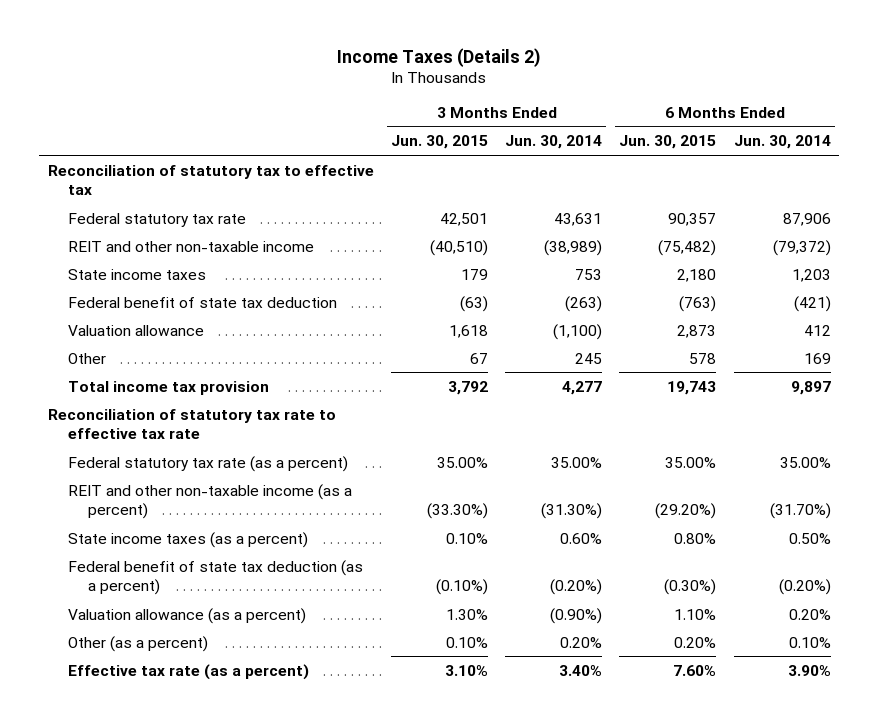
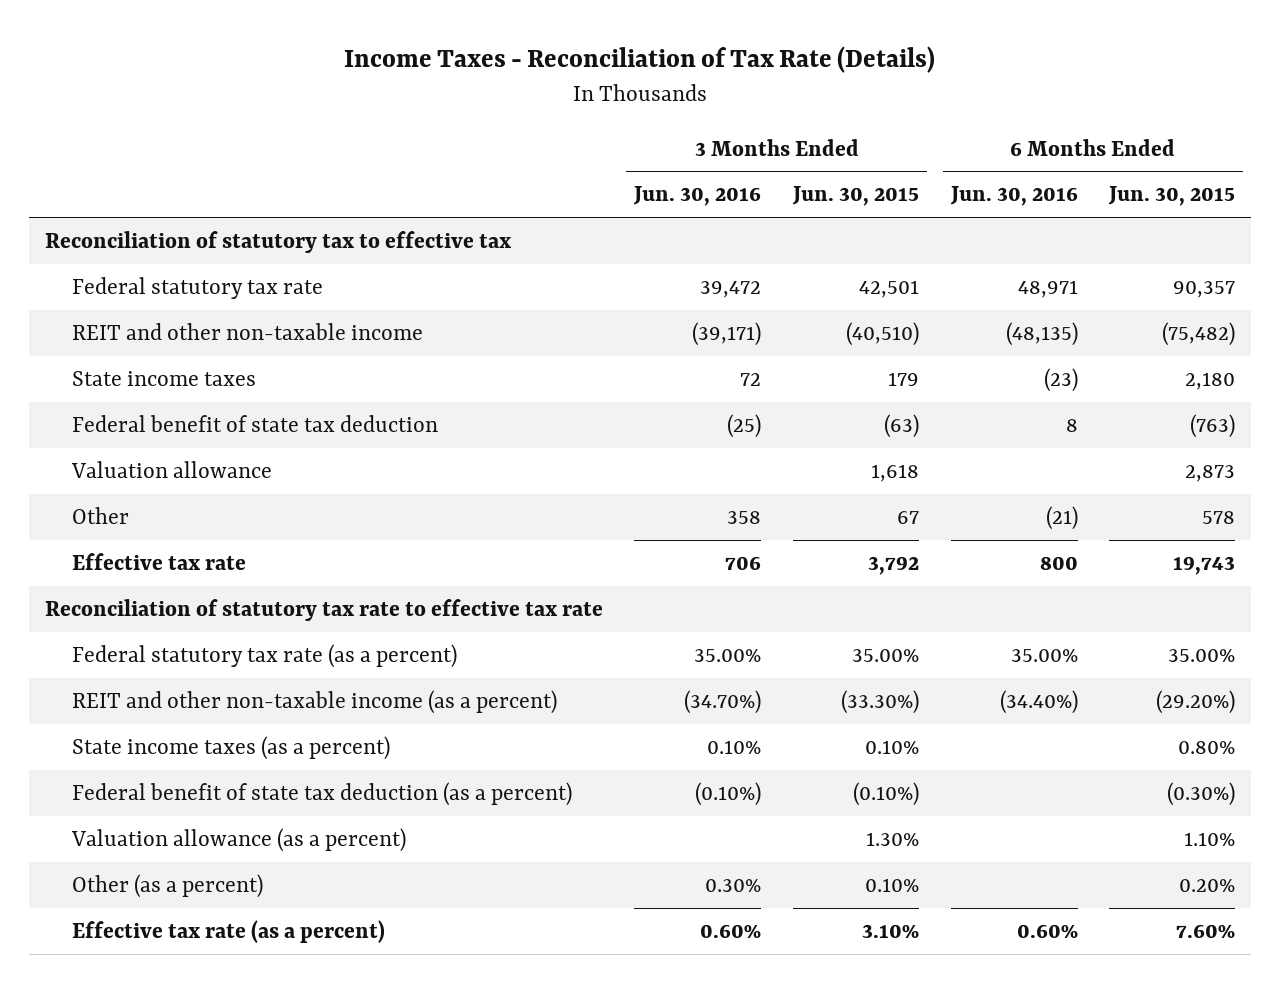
[337,47,542,67] Income Taxes (Details 2) -> [343,46,935,74] Income Taxes - Reconciliation of Tax Rate (Details)
[505,135,603,150] Jun. 30, 2014 -> none
[733,135,831,150] Jun. 30, 2014 -> none
none -> [633,186,762,207] Jun. 30, 2016
none -> [949,186,1078,207] Jun. 30, 2016
[67,380,269,395] Total income tax provision -> [71,552,246,570] Effective tax rate

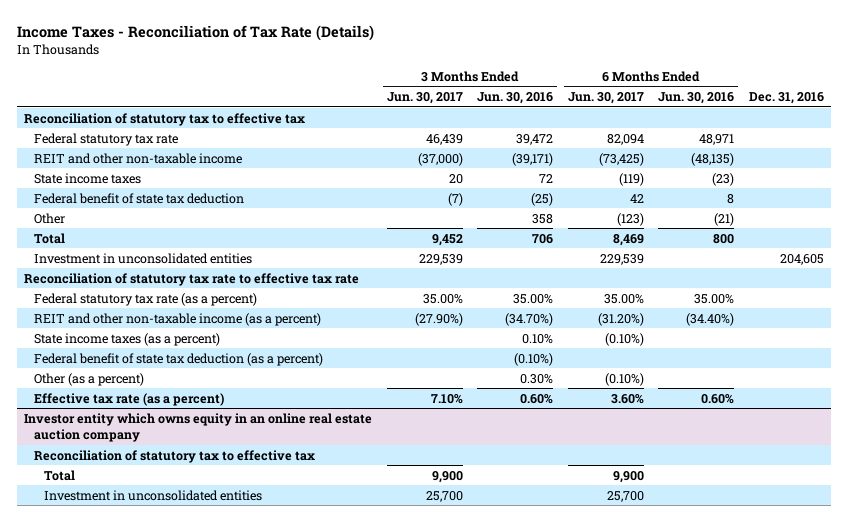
[791,186,919,207] Jun. 30, 2015 -> none
[1108,186,1236,207] Jun. 30, 2015 -> none
none -> [386,92,463,105] Jun. 30, 2017
none -> [567,92,644,105] Jun. 30, 2017
none -> [748,92,824,105] Dec. 31, 2016
[70,460,272,478] Valuation allowance -> none
[71,552,246,570] Effective tax rate -> [34,232,66,244] Total
none -> [34,252,253,264] Investment in unconsolidated entities
[70,827,406,852] Valuation allowance (as a percent) -> none
none -> [24,412,373,443] Investor entity which owns equity in an online real estate auction company
none -> [34,449,316,463] Reconciliation of statutory tax to effective tax
none -> [43,469,75,481] Total
none -> [43,489,262,501] Investment in unconsolidated entities

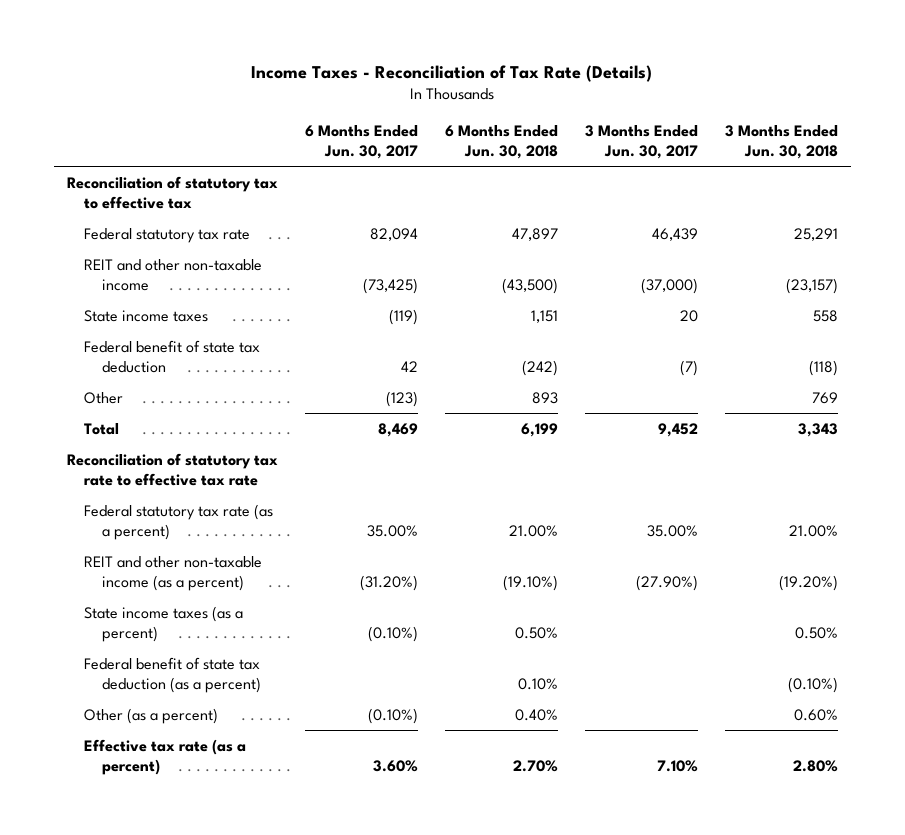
[477,92,554,105] Jun. 30, 2016 -> none
[658,92,735,105] Jun. 30, 2016 -> none
[748,92,824,105] Dec. 31, 2016 -> none
none -> [444,125,558,159] 6 Months Ended Jun. 30, 2018
none -> [724,125,838,159] 3 Months Ended Jun. 30, 2018
[34,252,253,264] Investment in unconsolidated entities -> none
[24,412,373,443] Investor entity which owns equity in an online real estate auction company -> none
[34,449,316,463] Reconciliation of statutory tax to effective tax -> none
[43,469,75,481] Total -> none
[43,489,262,501] Investment in unconsolidated entities -> none

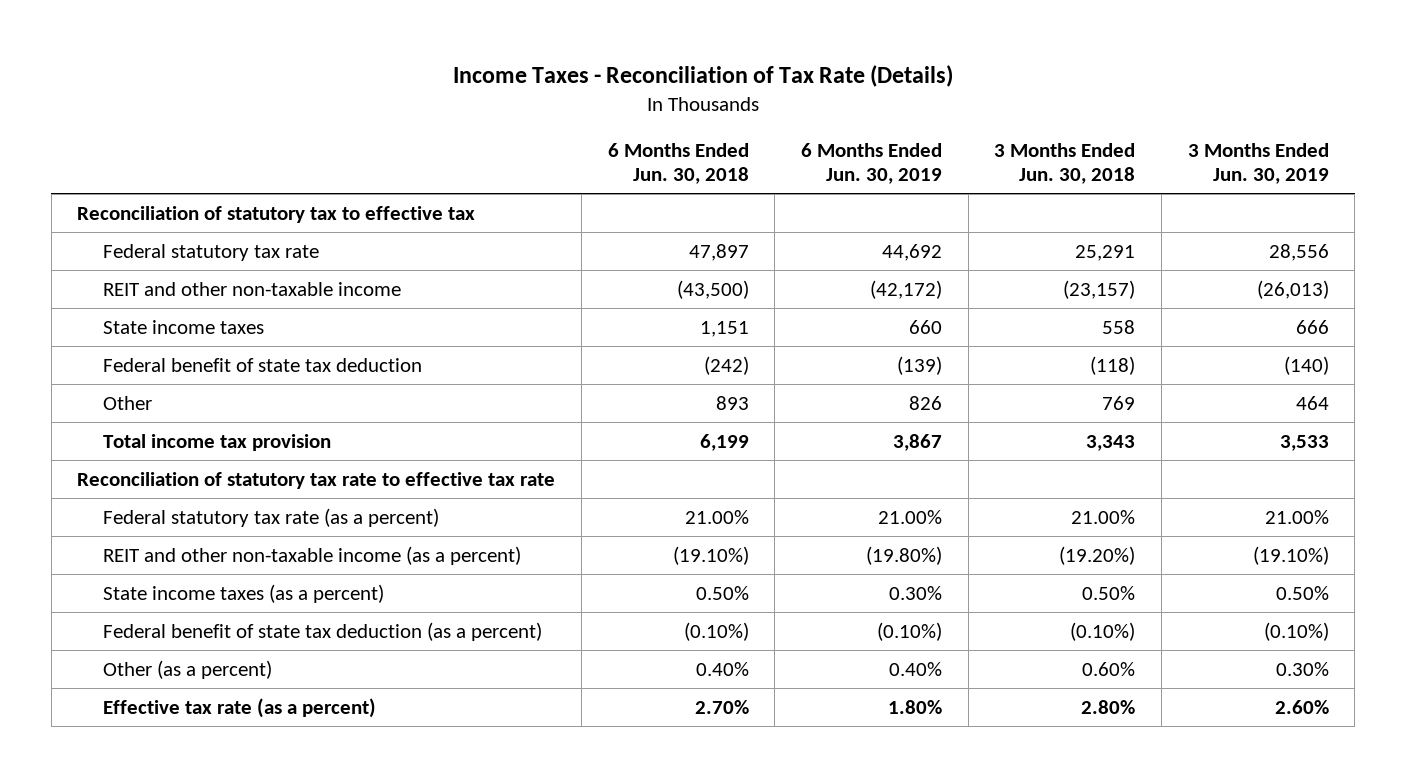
[304,125,418,159] 6 Months Ended Jun. 30, 2017 -> none
[584,125,698,159] 3 Months Ended Jun. 30, 2017 -> none
none -> [801,143,943,184] 6 Months Ended Jun. 30, 2019
none -> [1187,143,1329,184] 3 Months Ended Jun. 30, 2019
[84,422,120,435] Total -> [102,433,331,451] Total income tax provision
[517,677,558,690] 0.10% -> [683,621,749,641] (0.10%)

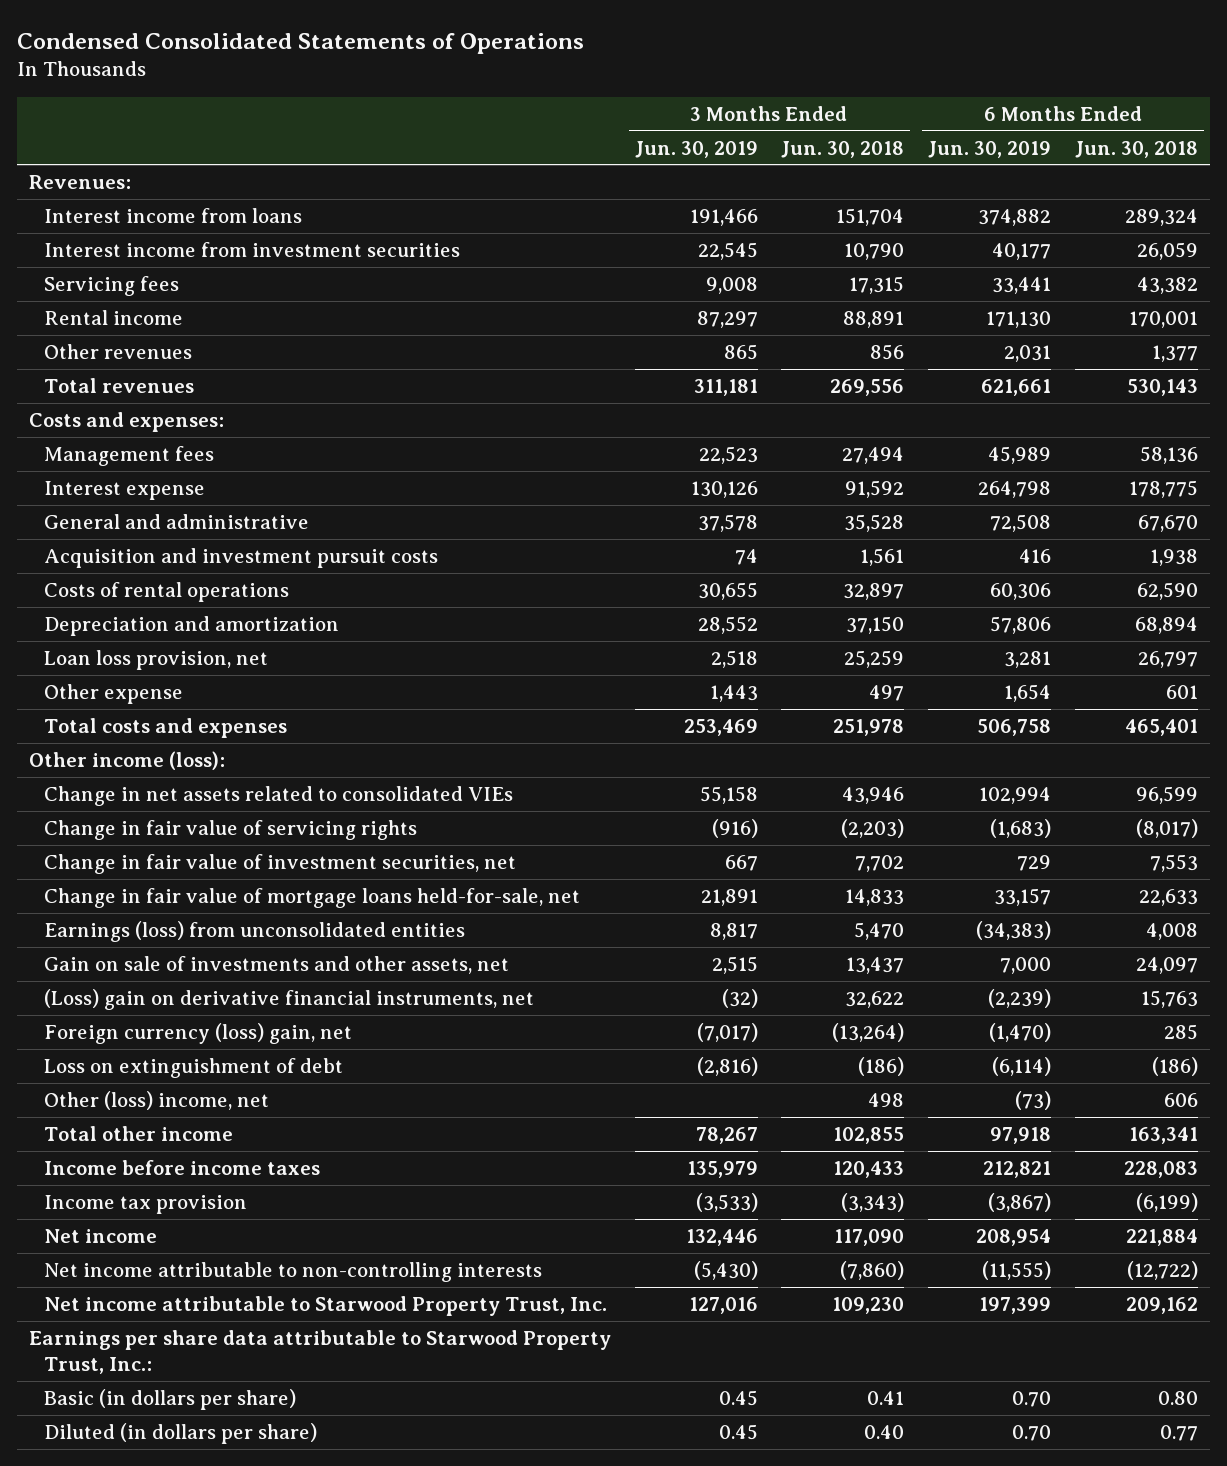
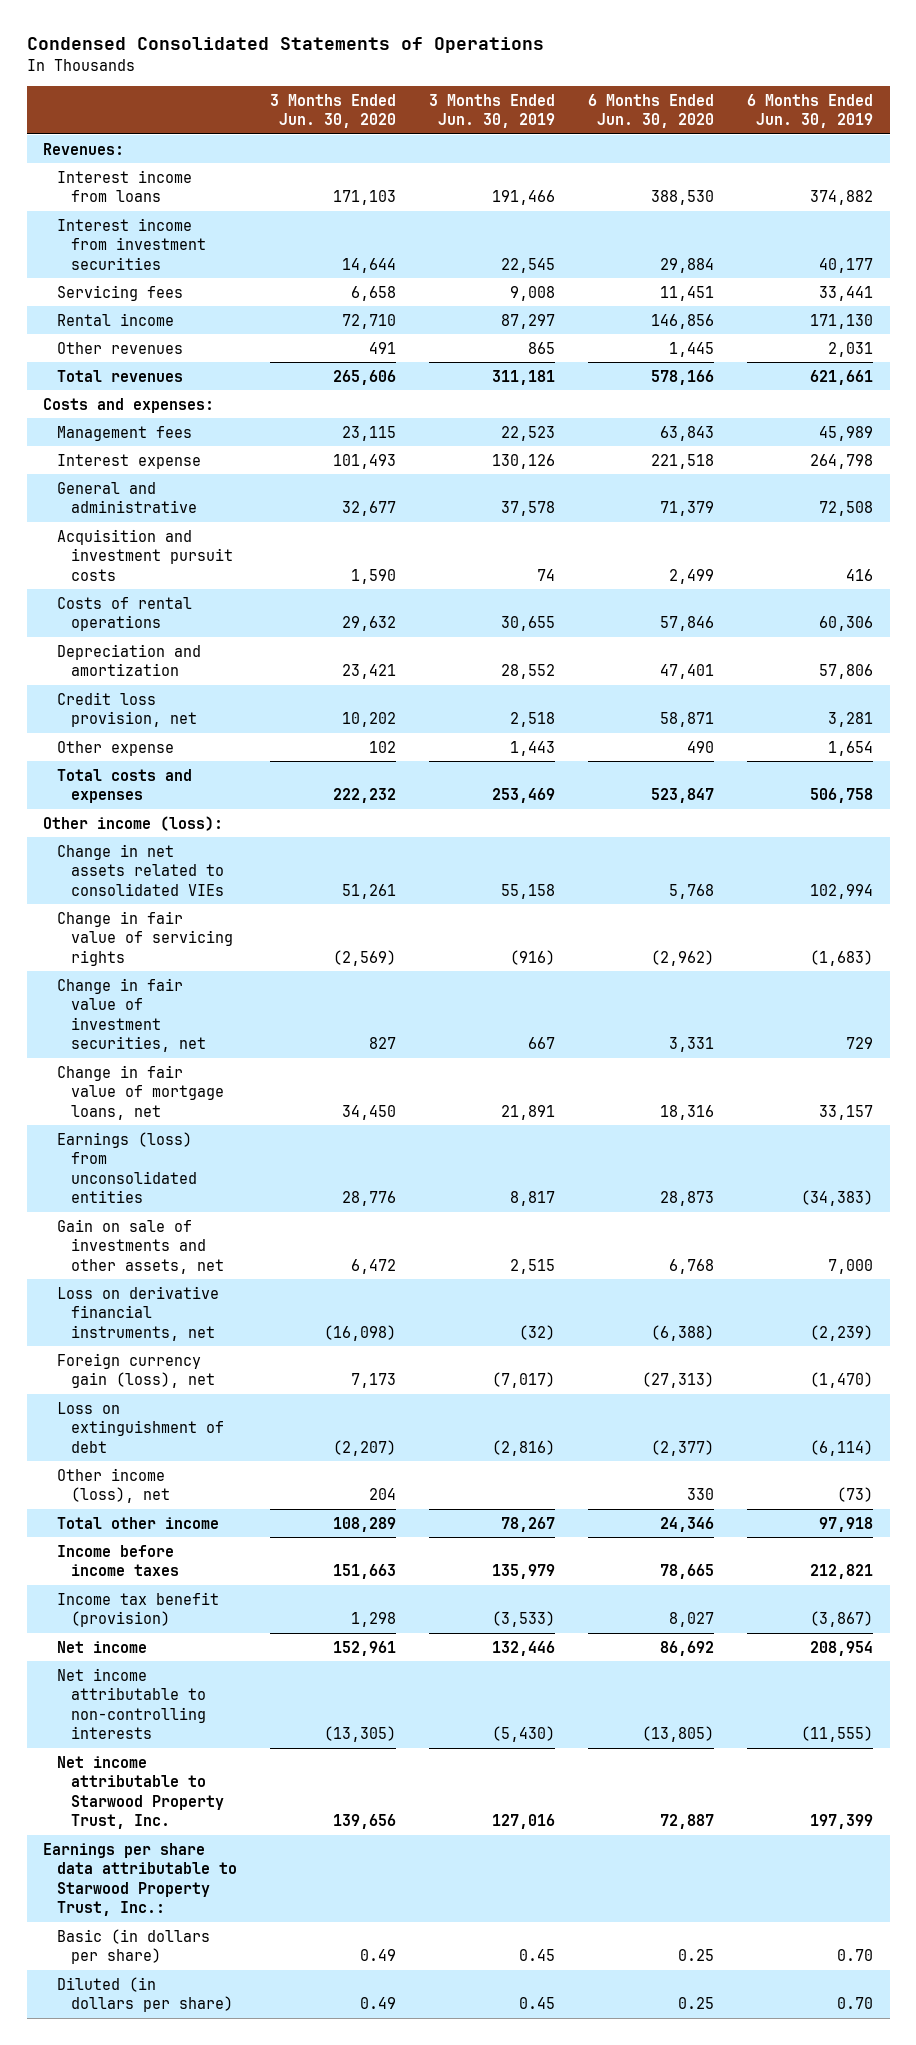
[781,140,905,158] Jun. 30, 2018 -> none
[1075,140,1199,158] Jun. 30, 2018 -> none
none -> [270,93,397,128] 3 Months Ended Jun. 30, 2020
none -> [588,93,715,128] 6 Months Ended Jun. 30, 2020
[44,649,269,670] Loan loss provision, net -> [57,691,198,728] Credit loss provision, net
[44,887,581,908] Change in fair value of mortgage loans held-for-sale, net -> [57,1064,225,1120] Change in fair value of mortgage loans, net
[44,988,535,1010] (Loss) gain on derivative financial instruments, net -> [57,1285,220,1341] Loss on derivative financial instruments, net
[44,1022,353,1044] Foreign currency (loss) gain, net -> [57,1352,216,1389] Foreign currency gain (loss), net
[44,1090,270,1110] Other (loss) income, net -> [57,1467,171,1504] Other income (loss), net
[44,1194,248,1214] Income tax provision -> [57,1591,220,1628] Income tax benefit (provision)

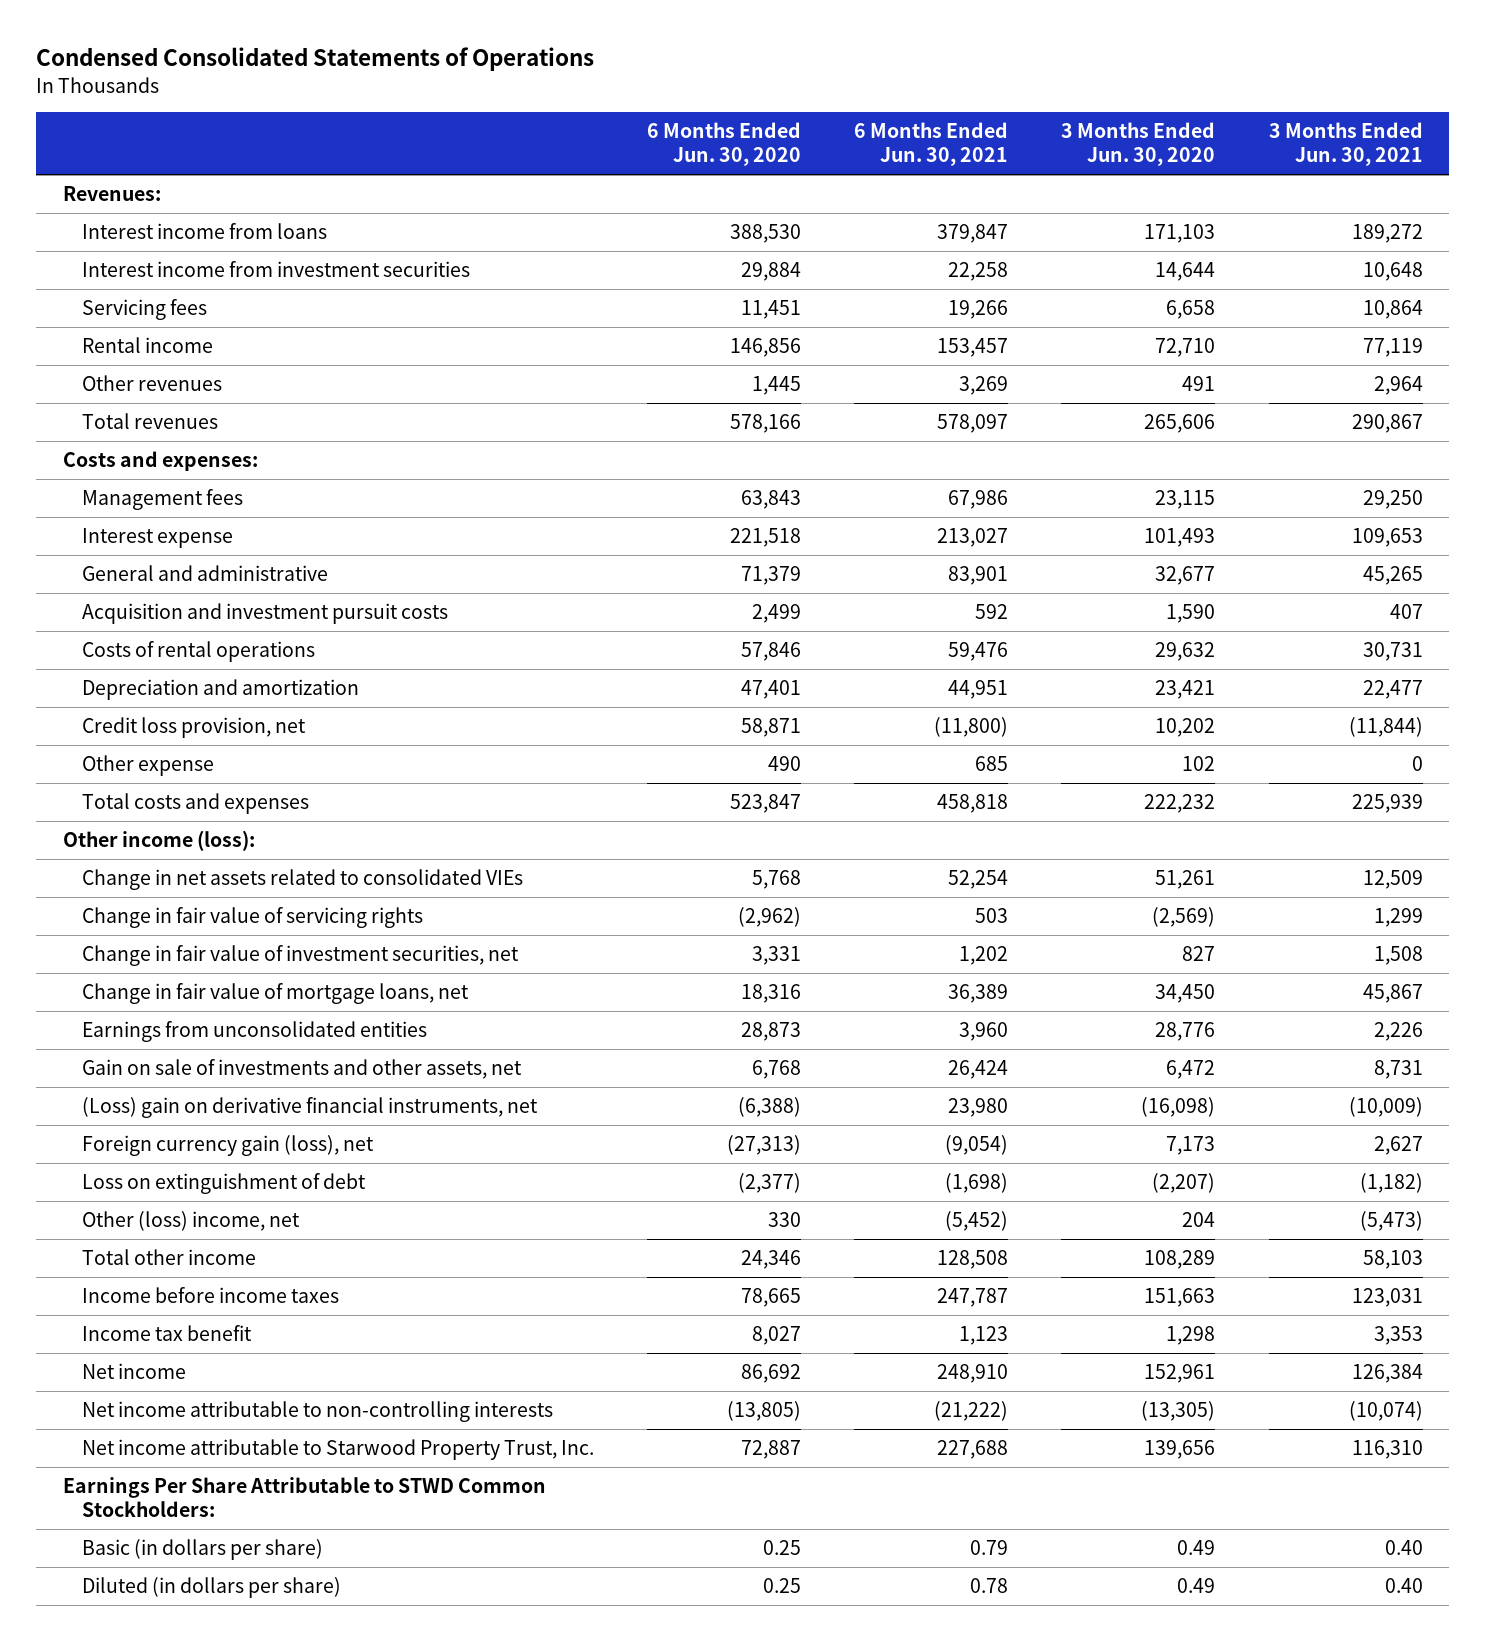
[429,93,556,128] 3 Months Ended Jun. 30, 2019 -> none
[747,93,874,128] 6 Months Ended Jun. 30, 2019 -> none
none -> [854,122,1009,167] 6 Months Ended Jun. 30, 2021
none -> [1268,122,1423,167] 3 Months Ended Jun. 30, 2021
[57,1131,198,1204] Earnings (loss) from unconsolidated entities -> [81,1021,427,1043] Earnings from unconsolidated entities
[57,1285,220,1341] Loss on derivative financial instruments, net -> [81,1097,538,1119] (Loss) gain on derivative financial instruments, net
[57,1467,171,1504] Other income (loss), net -> [81,1211,300,1232] Other (loss) income, net
[57,1591,220,1628] Income tax benefit (provision) -> [81,1325,252,1342] Income tax benefit
[43,1842,238,1917] Earnings per share data attributable to Starwood Property Trust, Inc.: -> [62,1477,546,1518] Earnings Per Share Attributable to STWD Common Stockholders:

